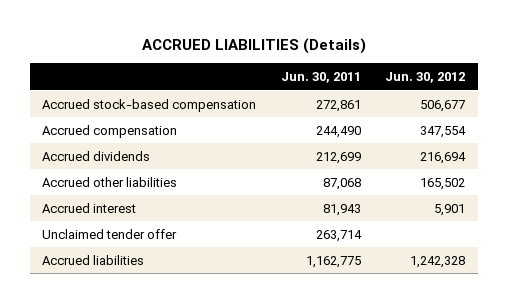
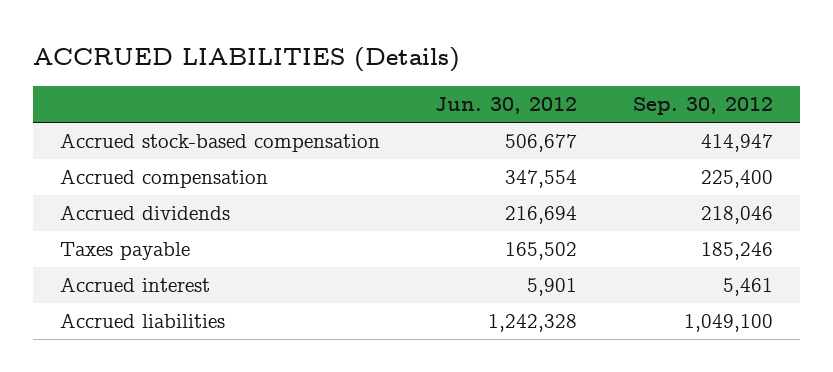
[280,72,361,84] Jun. 30, 2011 -> none
none -> [632,97,773,116] Sep. 30, 2012
[42,176,178,187] Accrued other liabilities -> [60,242,191,261] Taxes payable
[42,228,178,239] Unclaimed tender offer -> none

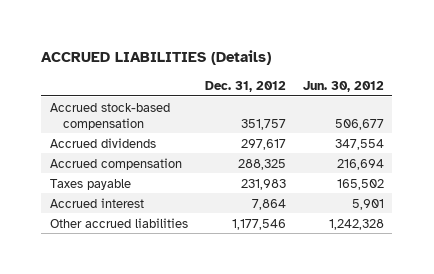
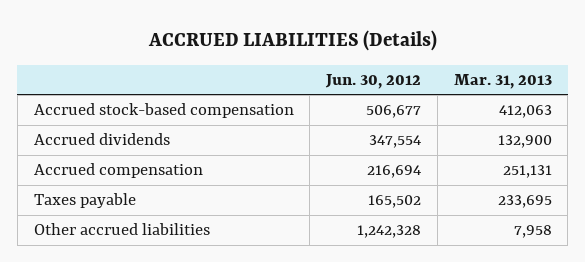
[204,80,286,92] Dec. 31, 2012 -> none
none -> [453,73,552,89] Mar. 31, 2013
[49,197,144,208] Accrued interest -> none

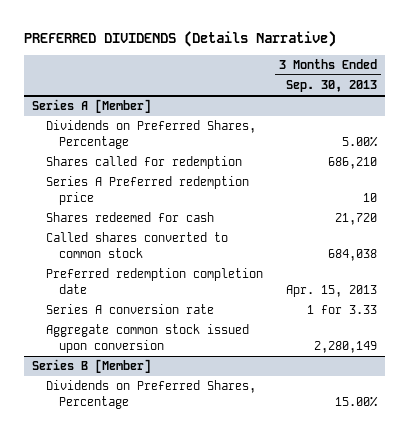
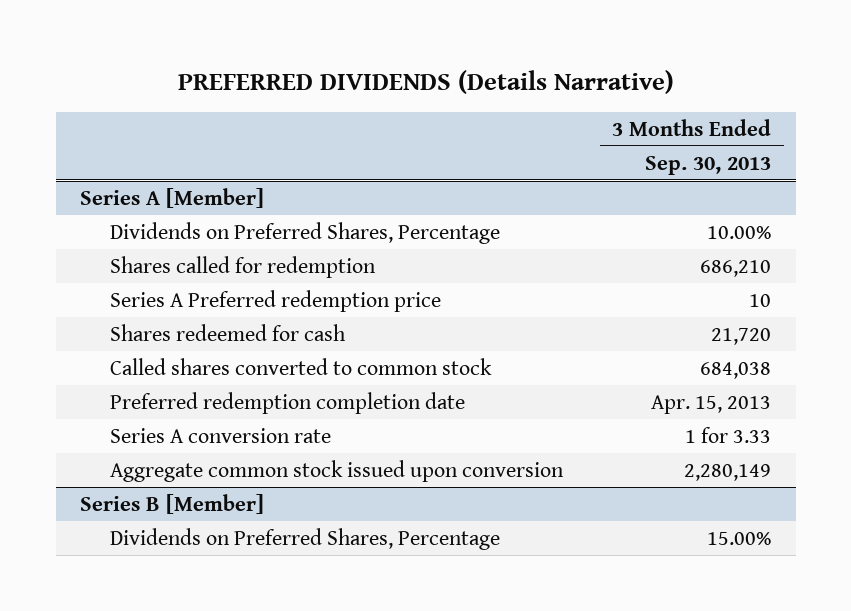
[342,135,379,147] 5.00% -> [707,225,772,239] 10.00%

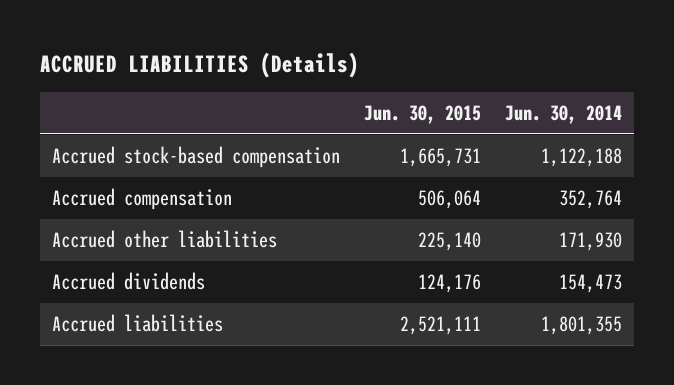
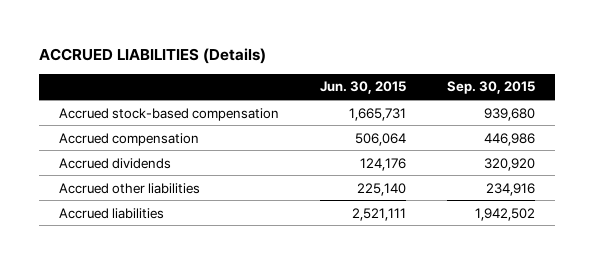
[504,105,622,125] Jun. 30, 2014 -> none
none -> [446,81,535,95] Sep. 30, 2015
[51,230,277,249] Accrued other liabilities -> [59,182,201,194] Accrued other liabilities

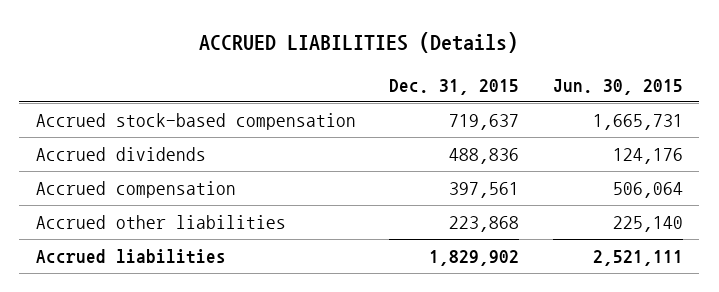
[446,81,535,95] Sep. 30, 2015 -> none
none -> [389,78,520,95] Dec. 31, 2015
[59,132,200,146] Accrued compensation -> [35,181,236,199] Accrued compensation

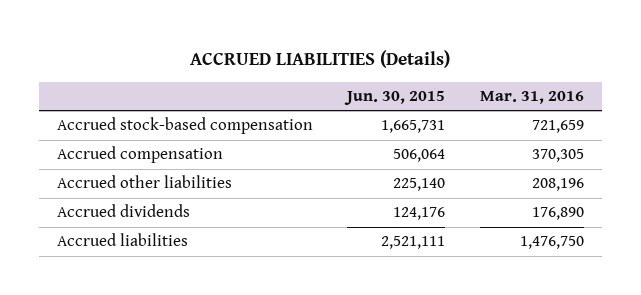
[389,78,520,95] Dec. 31, 2015 -> none
none -> [480,90,585,104] Mar. 31, 2016
[35,147,206,162] Accrued dividends -> [56,204,190,218] Accrued dividends

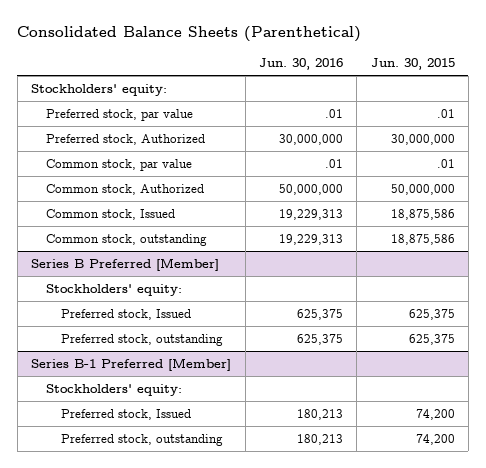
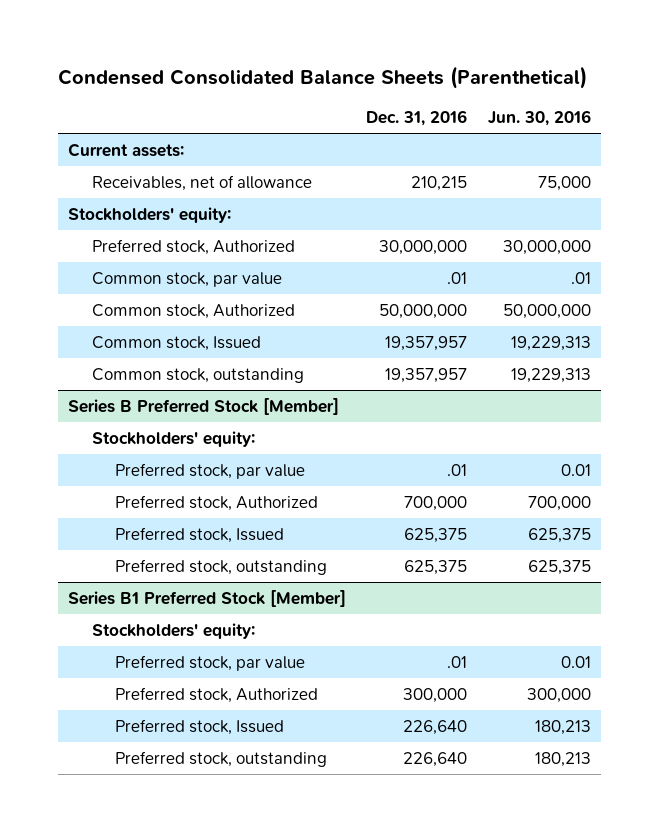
[17,26,362,43] Consolidated Balance Sheets (Parenthetical) -> [57,66,587,90] Condensed Consolidated Balance Sheets (Parenthetical)
[370,58,455,71] Jun. 30, 2015 -> none
none -> [366,110,468,127] Dec. 31, 2016
none -> [67,142,184,157] Current assets:
none -> [91,174,312,191] Receivables, net of allowance
[46,109,194,122] Preferred stock, par value -> none
[31,258,220,272] Series B Preferred [Member] -> [67,397,339,415] Series B Preferred Stock [Member]
none -> [115,462,306,479] Preferred stock, par value
none -> [115,494,319,511] Preferred stock, Authorized
[31,358,232,372] Series B-1 Preferred [Member] -> [67,589,346,607] Series B1 Preferred Stock [Member]
none -> [115,654,306,671] Preferred stock, par value
none -> [115,686,319,703] Preferred stock, Authorized

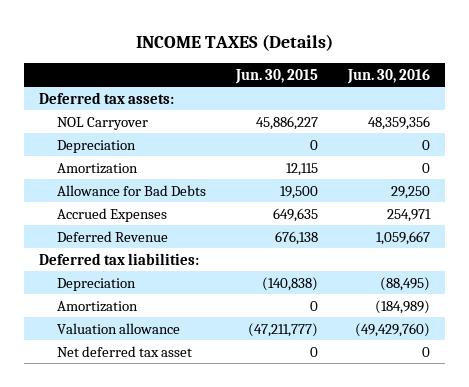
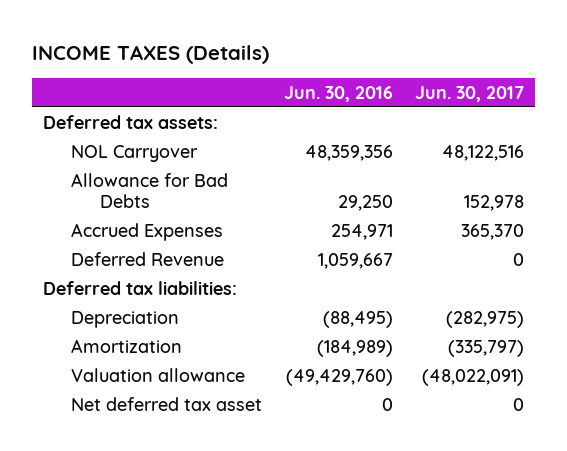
[234,68,318,84] Jun. 30, 2015 -> none
none -> [415,85,525,102] Jun. 30, 2017
[57,139,137,153] Depreciation -> none
[57,162,139,174] Amortization -> none

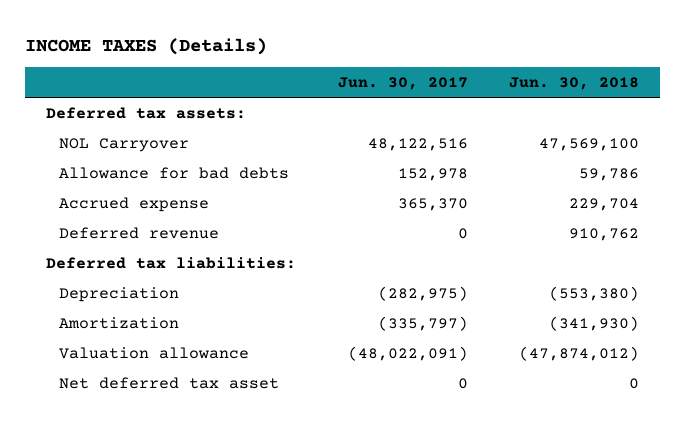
[284,85,394,102] Jun. 30, 2016 -> none
none -> [509,77,640,91] Jun. 30, 2018
[71,172,229,209] Allowance for Bad Debts -> [58,166,289,179] Allowance for bad debts
[71,222,224,241] Accrued Expenses -> [58,196,209,212] Accrued expense
[71,251,225,266] Deferred Revenue -> [58,226,219,239] Deferred revenue

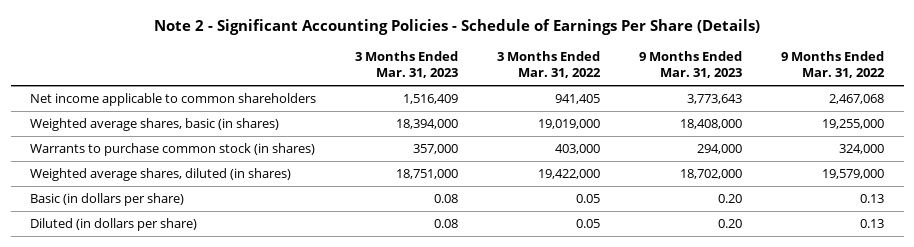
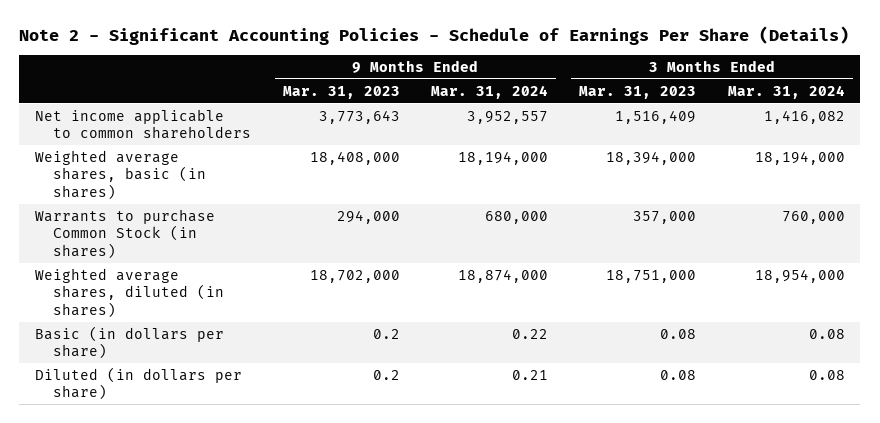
[497,51,602,79] 3 Months Ended Mar. 31, 2022 -> none
[781,51,886,79] 9 Months Ended Mar. 31, 2022 -> none
none -> [430,84,548,99] Mar. 31, 2024
none -> [727,84,845,99] Mar. 31, 2024
[30,143,316,157] Warrants to purchase common stock (in shares) -> [34,208,215,260] Warrants to purchase Common Stock (in shares)
[718,194,743,204] 0.20 -> [372,328,400,339] 0.2
[718,219,743,229] 0.20 -> [372,369,400,380] 0.2

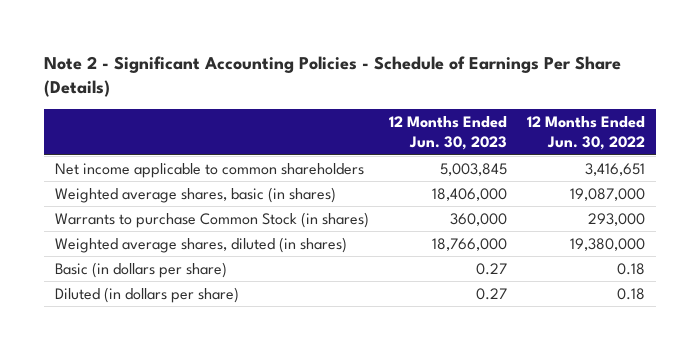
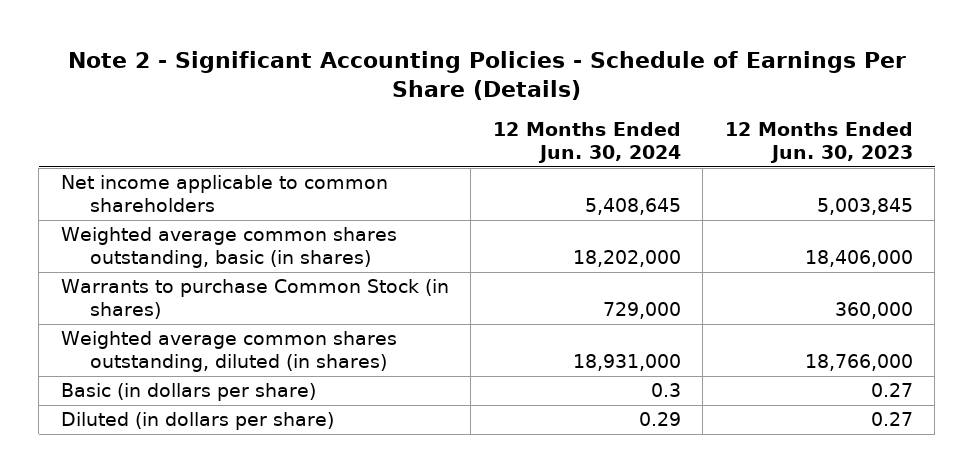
[527,116,646,151] 12 Months Ended Jun. 30, 2022 -> none
none -> [492,122,681,164] 12 Months Ended Jun. 30, 2024
[54,186,336,203] Weighted average shares, basic (in shares) -> [60,227,397,269] Weighted average common shares outstanding, basic (in shares)
[54,236,347,253] Weighted average shares, diluted (in shares) -> [60,331,397,373] Weighted average common shares outstanding, diluted (in shares)

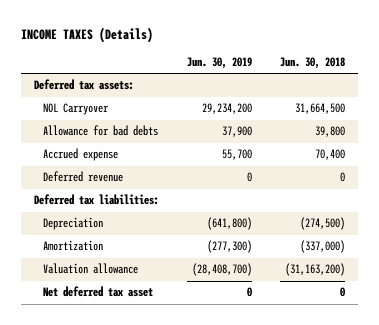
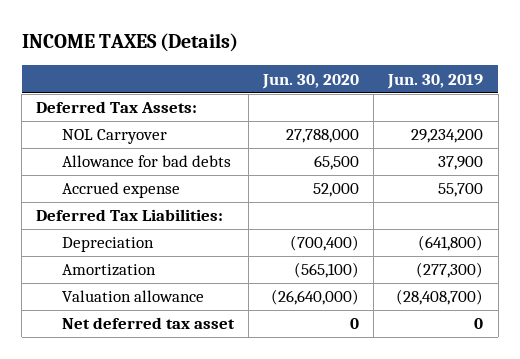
[279,56,345,69] Jun. 30, 2018 -> none
none -> [261,73,359,89] Jun. 30, 2020
[34,79,135,91] Deferred tax assets: -> [36,101,198,114] Deferred Tax Assets:
[42,171,123,183] Deferred revenue -> none
[34,194,160,206] Deferred tax liabilities: -> [36,209,224,222] Deferred Tax Liabilities:

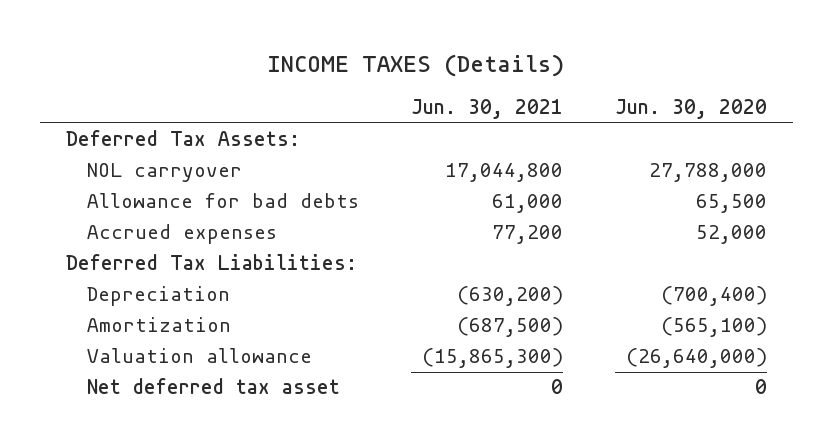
[387,73,484,89] Jun. 30, 2019 -> none
none -> [411,99,564,120] Jun. 30, 2021
[61,129,167,145] NOL Carryover -> [87,163,243,183] NOL carryover
[61,182,180,199] Accrued expense -> [87,224,278,245] Accrued expenses

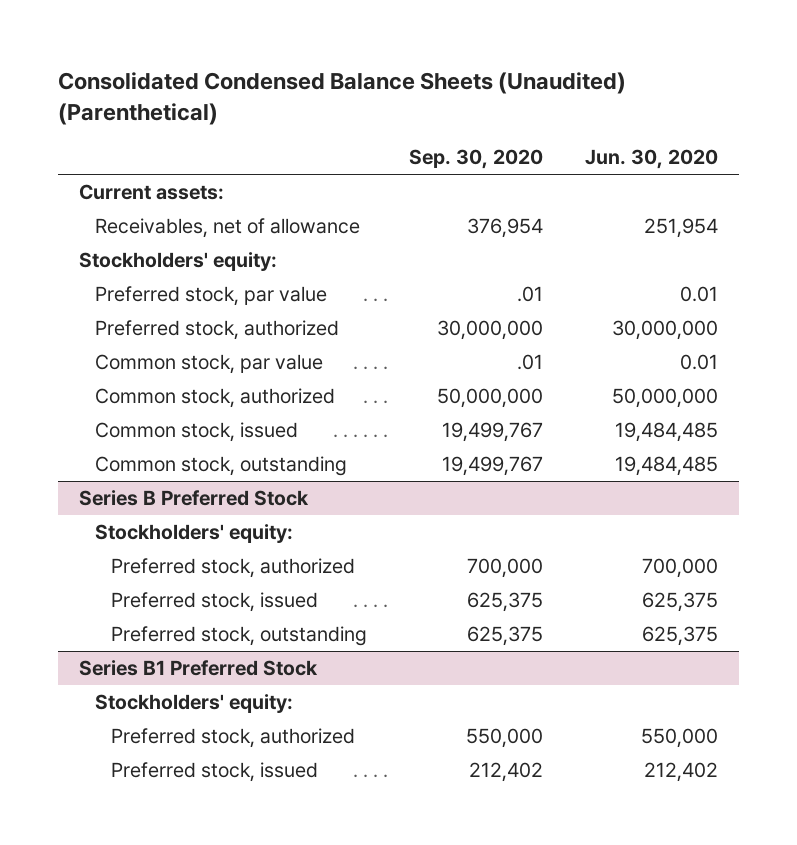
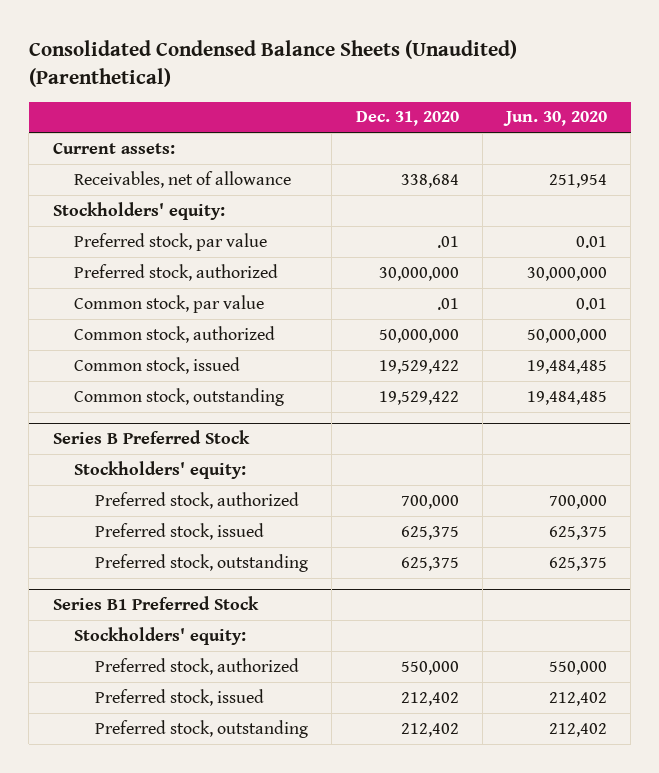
[409,148,544,169] Sep. 30, 2020 -> none
none -> [355,111,459,127] Dec. 31, 2020
none -> [95,719,309,738] Preferred stock, outstanding

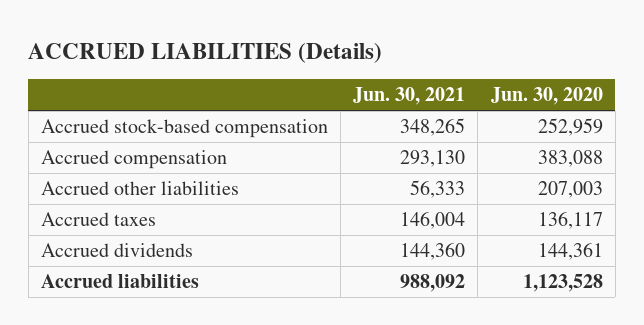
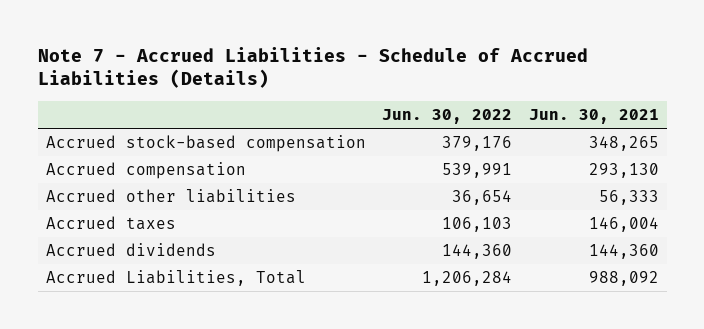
[28,43,383,64] ACCRUED LIABILITIES (Details) -> [37,46,588,89] Note 7 - Accrued Liabilities - Schedule of Accrued Liabilities (Details)
[490,87,603,106] Jun. 30, 2020 -> none
none -> [382,108,513,124] Jun. 30, 2022
[41,274,200,289] Accrued liabilities -> [45,270,306,287] Accrued Liabilities, Total

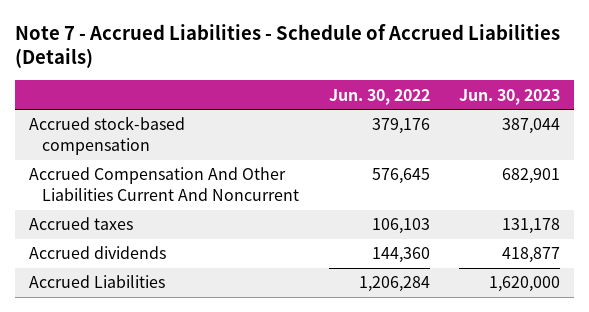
[528,108,659,124] Jun. 30, 2021 -> none
none -> [458,88,560,105] Jun. 30, 2023
[45,189,296,204] Accrued other liabilities -> none
[45,162,246,180] Accrued compensation -> [29,167,300,202] Accrued Compensation And Other Liabilities Current And Noncurrent
[442,163,513,179] 539,991 -> [371,168,430,185] 576,645
[45,270,306,287] Accrued Liabilities, Total -> [29,275,166,289] Accrued Liabilities

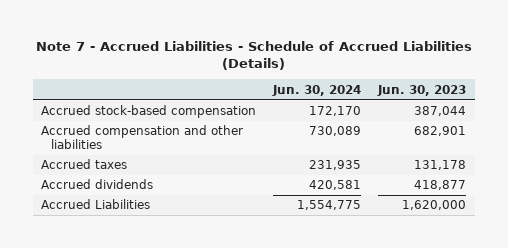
[328,88,430,105] Jun. 30, 2022 -> none
none -> [272,84,362,96] Jun. 30, 2024
[29,167,300,202] Accrued Compensation And Other Liabilities Current And Noncurrent -> [41,125,244,150] Accrued compensation and other liabilities

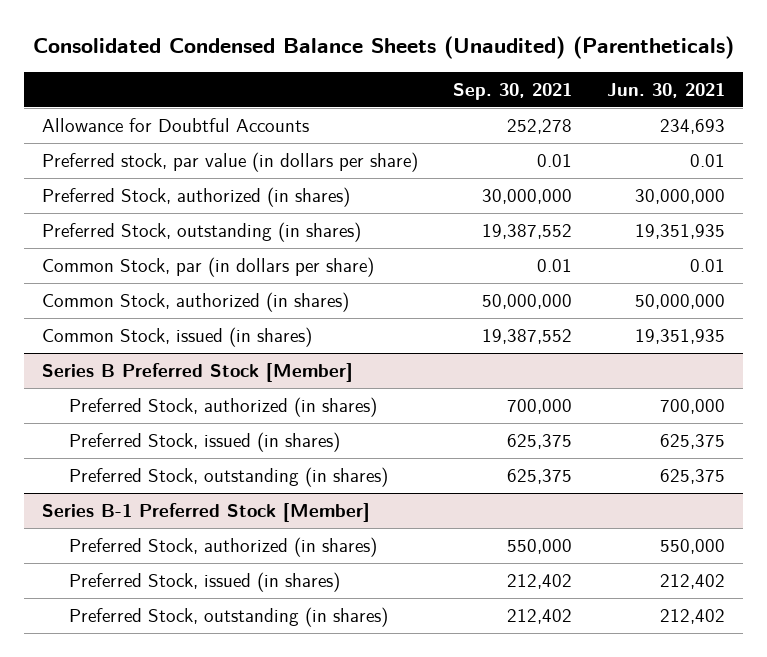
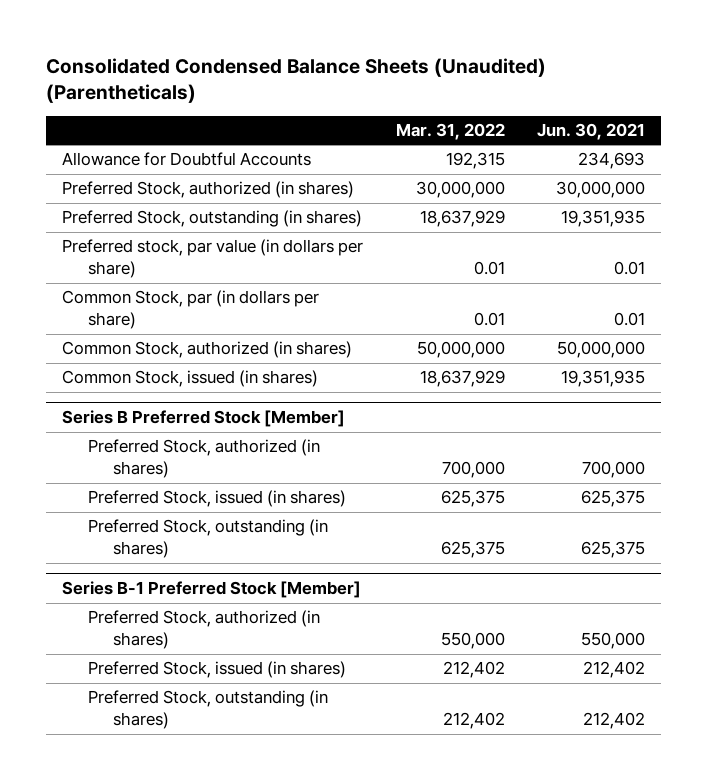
[453,82,573,100] Sep. 30, 2021 -> none
none -> [395,123,505,141] Mar. 31, 2022
[41,151,418,172] Preferred stock, par value (in dollars per share) -> [62,239,364,279] Preferred stock, par value (in dollars per share)

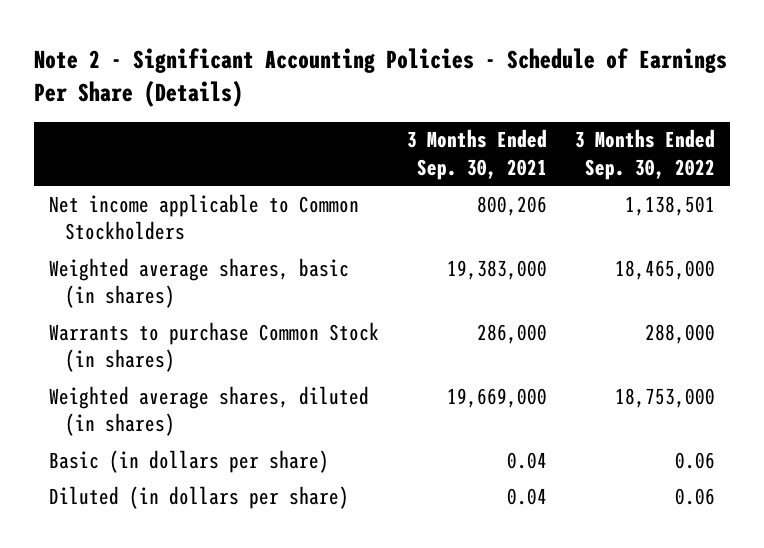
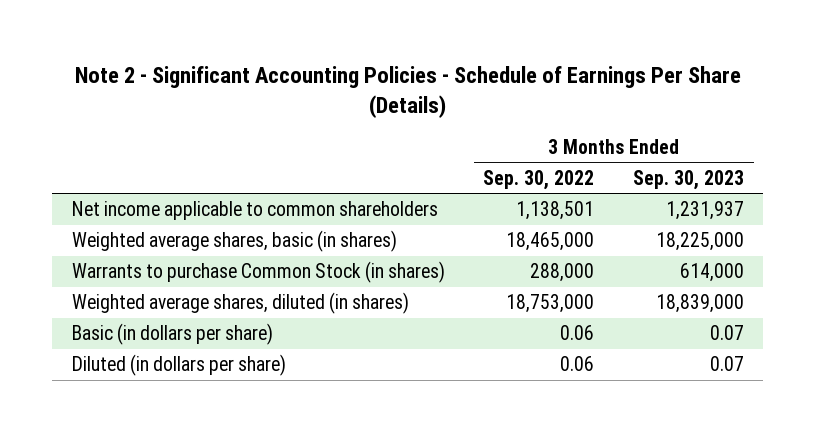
[407,129,548,180] 3 Months Ended Sep. 30, 2021 -> none
none -> [633,169,745,190] Sep. 30, 2023
[48,193,359,240] Net income applicable to Common Stockholders -> [71,201,438,221] Net income applicable to common shareholders

